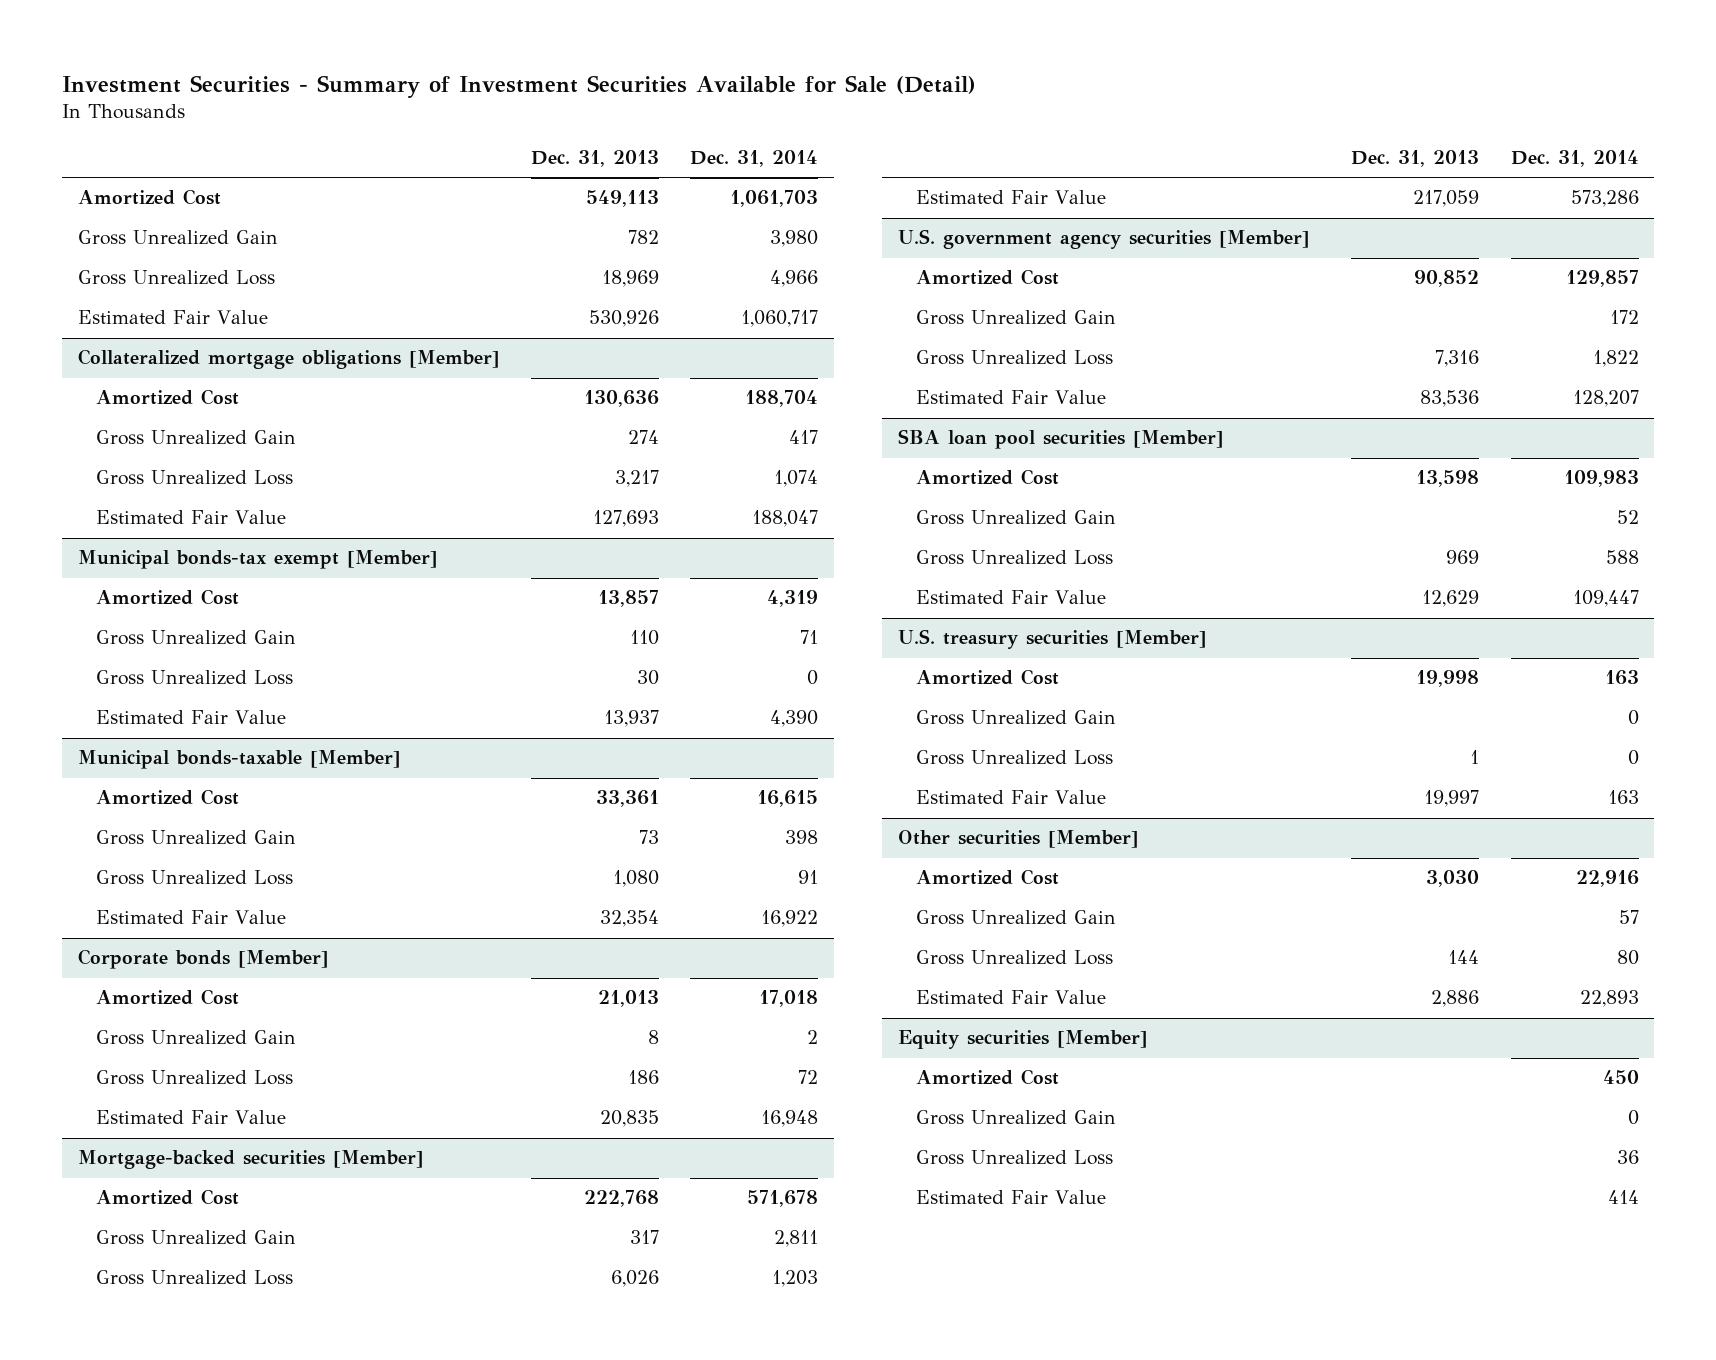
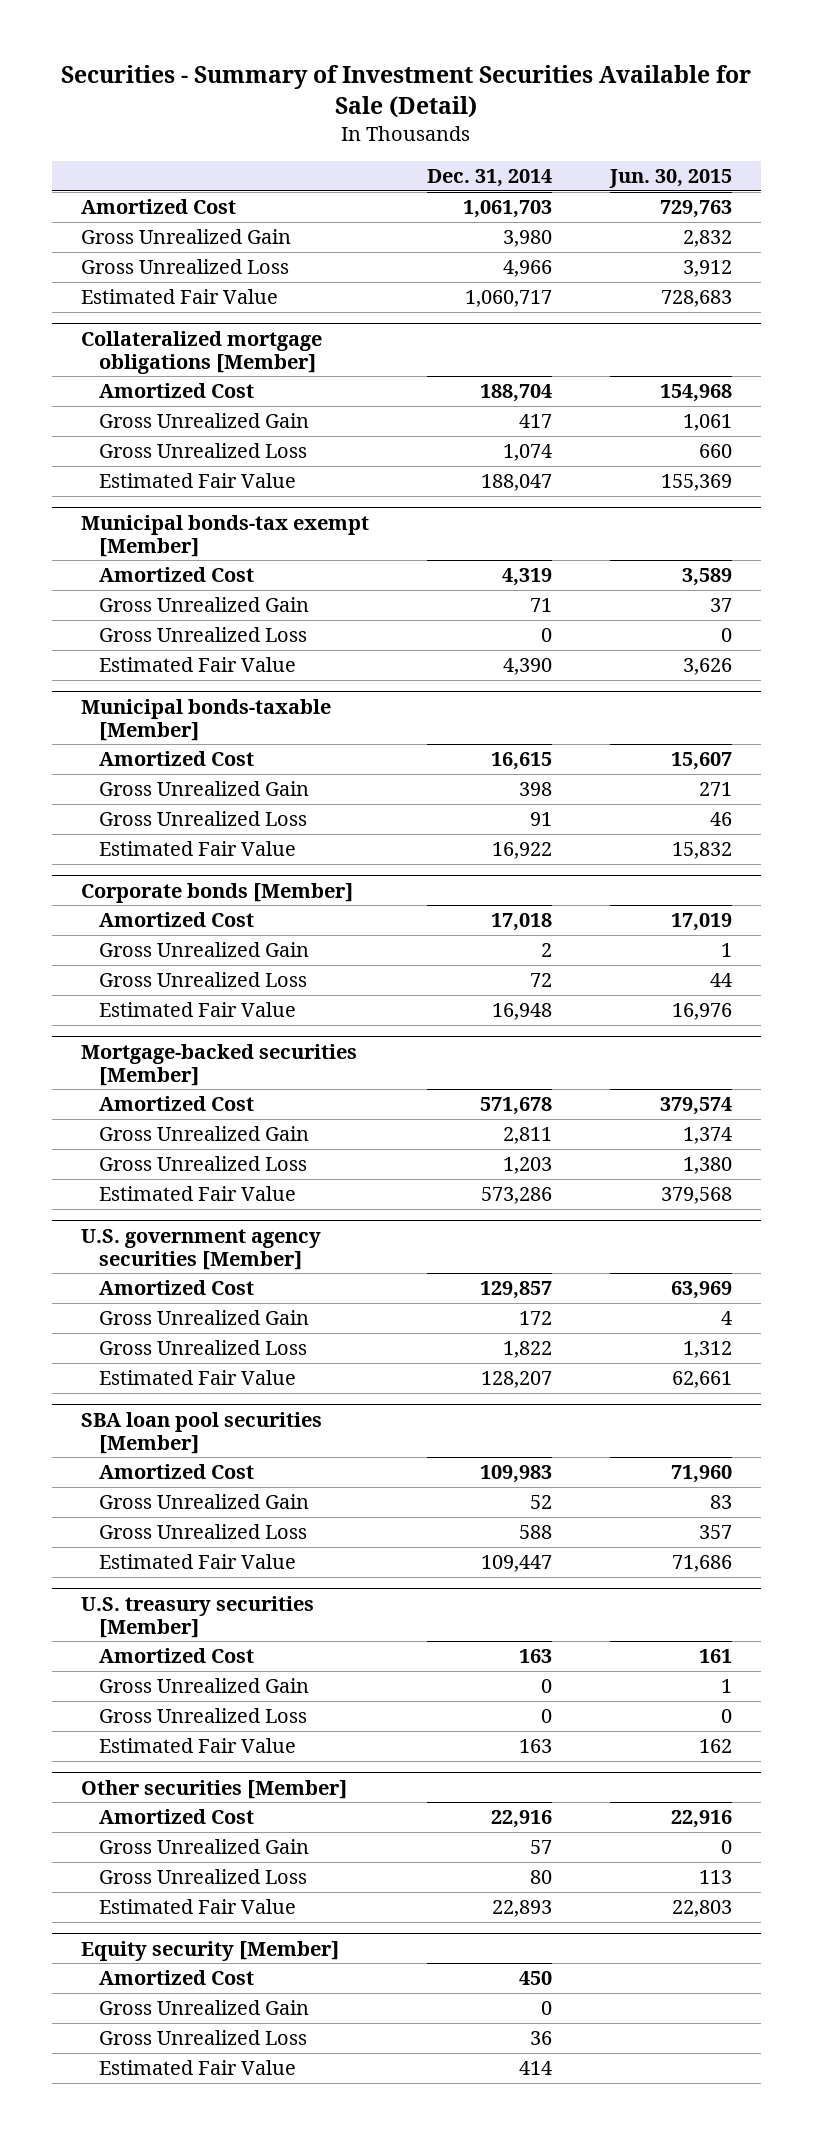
[62,75,977,99] Investment Securities - Summary of Investment Securities Available for Sale (Detail) -> [61,65,752,119] Securities - Summary of Investment Securities Available for Sale (Detail)
[531,150,660,168] Dec. 31, 2013 -> none
none -> [608,169,732,189] Jun. 30, 2015
[898,1030,1149,1050] Equity securities [Member] -> [81,1940,340,1961] Equity security [Member]

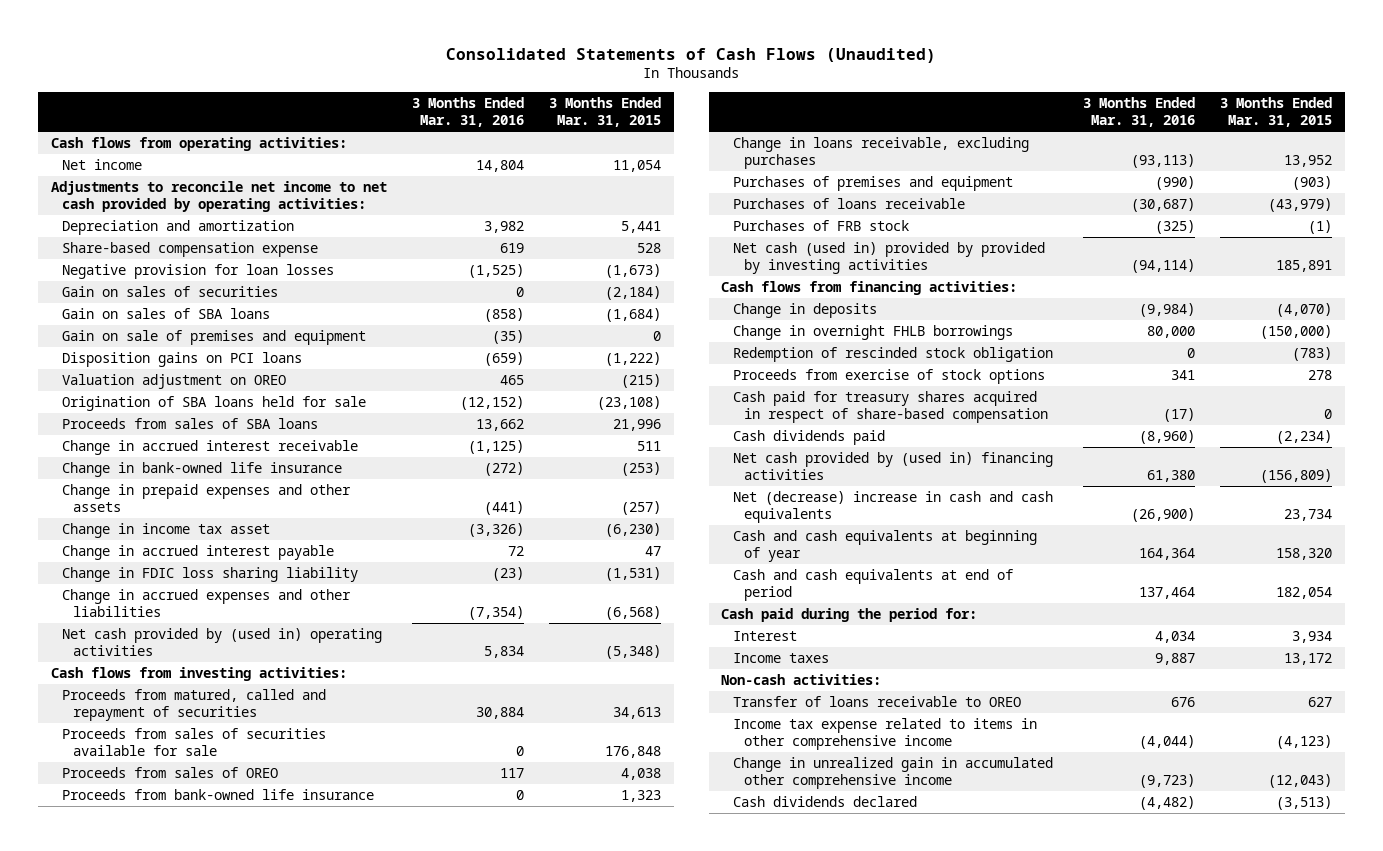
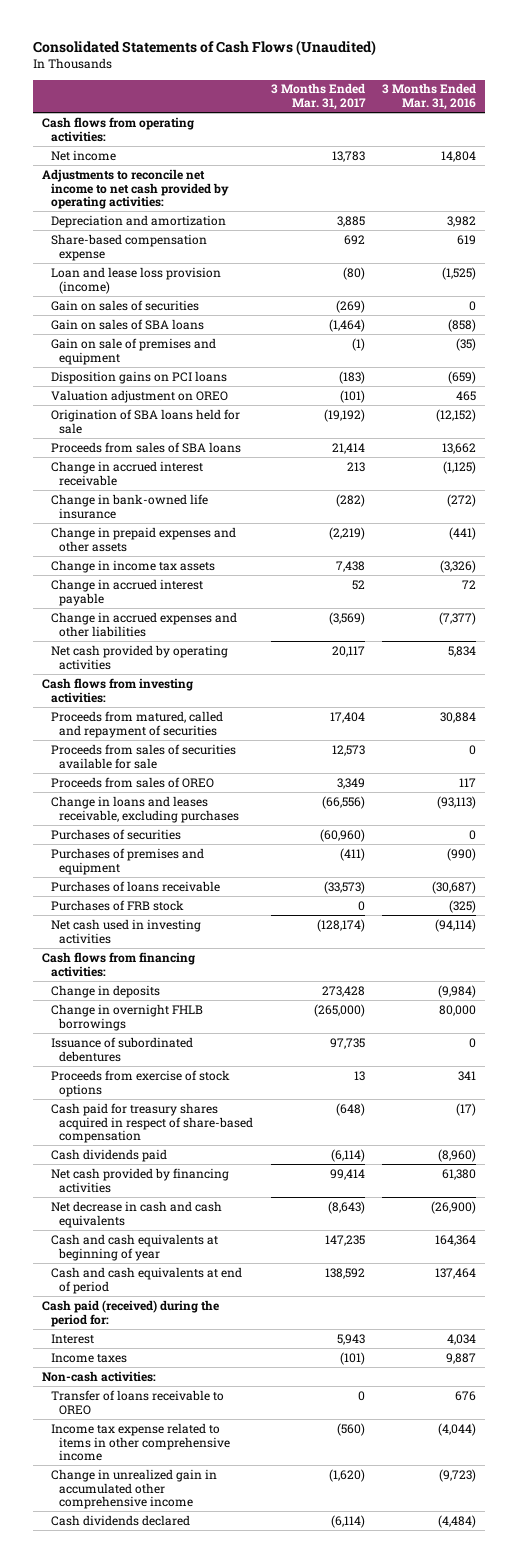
[549,97,662,128] 3 Months Ended Mar. 31, 2015 -> none
none -> [270,83,366,111] 3 Months Ended Mar. 31, 2017
[61,264,334,280] Negative provision for loan losses -> [50,266,221,294] Loan and lease loss provision (income)
[61,523,270,539] Change in income tax asset -> [50,559,215,573] Change in income tax assets
[61,567,358,583] Change in FDIC loss sharing liability -> none
[467,605,524,620] (7,354) -> [438,611,476,625] (7,377)
[61,628,382,656] Net cash provided by (used in) operating activities -> [50,644,228,670] Net cash provided by operating activities
[61,789,374,801] Proceeds from bank-owned life insurance -> none
[732,137,1029,169] Change in loans receivable, excluding purchases -> [50,795,240,823] Change in loans and leases receivable, excluding purchases
none -> [50,828,181,840] Purchases of securities
[732,242,1045,274] Net cash (used in) provided by provided by investing activities -> [50,918,201,944] Net cash used in investing activities
[732,347,1053,363] Redemption of rescinded stock obligation -> none
none -> [50,1036,193,1062] Issuance of subordinated debentures
[732,452,1053,480] Net cash provided by (used in) financing activities -> [50,1167,229,1193] Net cash provided by financing activities
[732,491,1053,523] Net (decrease) increase in cash and cash equivalents -> [50,1200,222,1228] Net decrease in cash and cash equivalents
[721,608,978,623] Cash paid during the period for: -> [41,1299,219,1327] Cash paid (received) during the period for:
[1138,796,1195,811] (4,482) -> [437,1514,476,1528] (4,484)

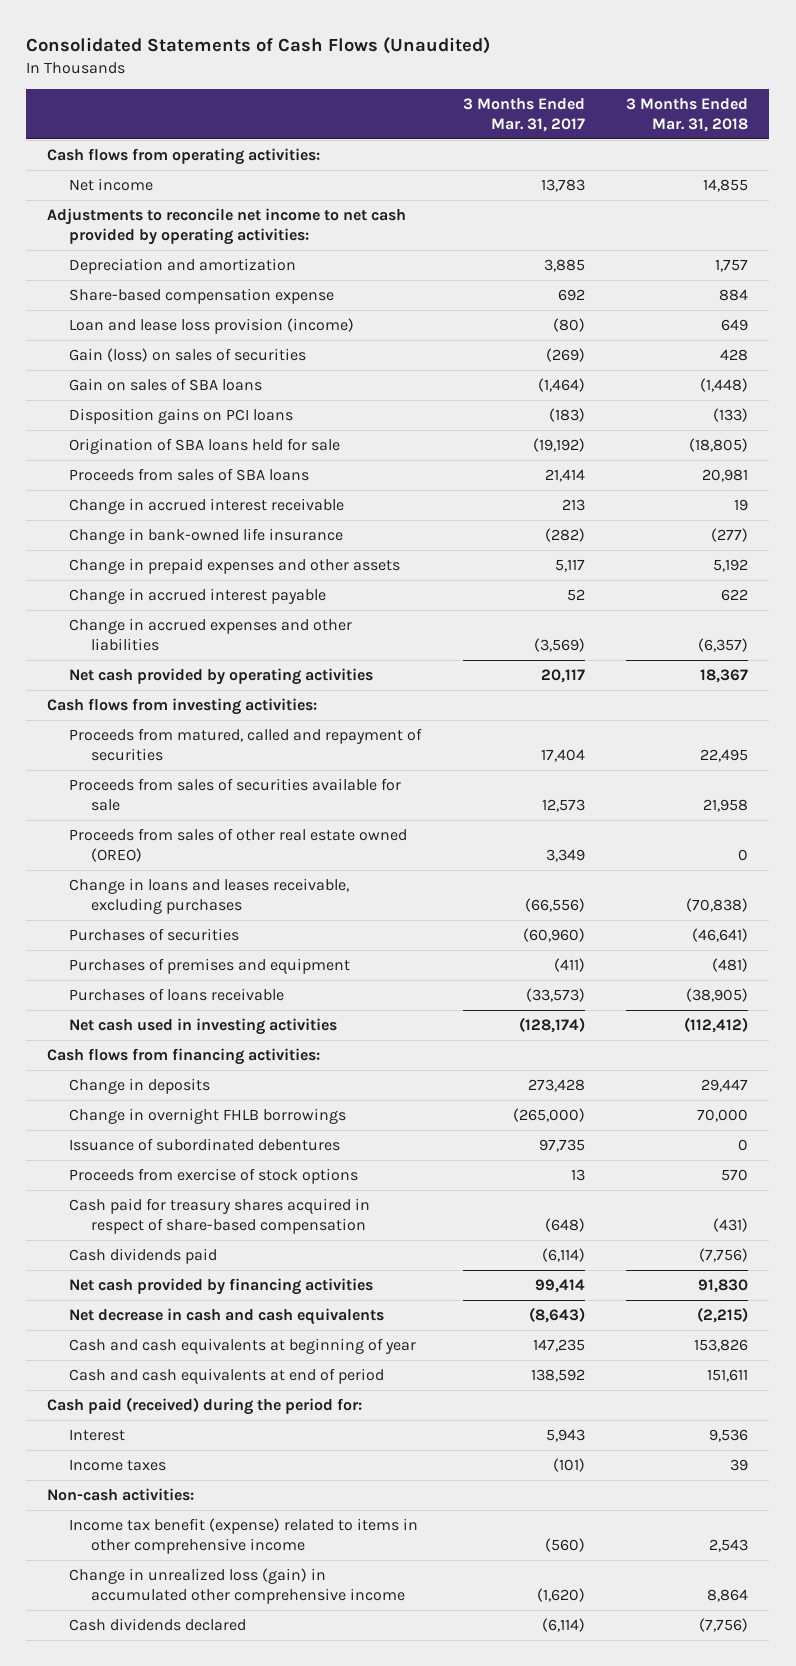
[381,83,476,111] 3 Months Ended Mar. 31, 2016 -> none
none -> [626,97,749,132] 3 Months Ended Mar. 31, 2018
[50,299,199,311] Gain on sales of securities -> [68,348,306,363] Gain (loss) on sales of securities
[50,337,216,365] Gain on sale of premises and equipment -> none
[50,389,228,403] Valuation adjustment on OREO -> none
[50,559,215,573] Change in income tax assets -> none
[328,526,365,540] (2,219) -> [554,559,585,573] 5,117
[50,776,214,788] Proceeds from sales of OREO -> [68,828,407,863] Proceeds from sales of other real estate owned (OREO)
[50,899,184,911] Purchases of FRB stock -> none
[50,1389,224,1415] Transfer of loans receivable to OREO -> none
[50,1422,231,1462] Income tax expense related to items in other comprehensive income -> [68,1518,418,1555] Income tax benefit (expense) related to items in other comprehensive income
[50,1468,217,1510] Change in unrealized gain in accumulated other comprehensive income -> [68,1568,405,1605] Change in unrealized loss (gain) in accumulated other comprehensive income

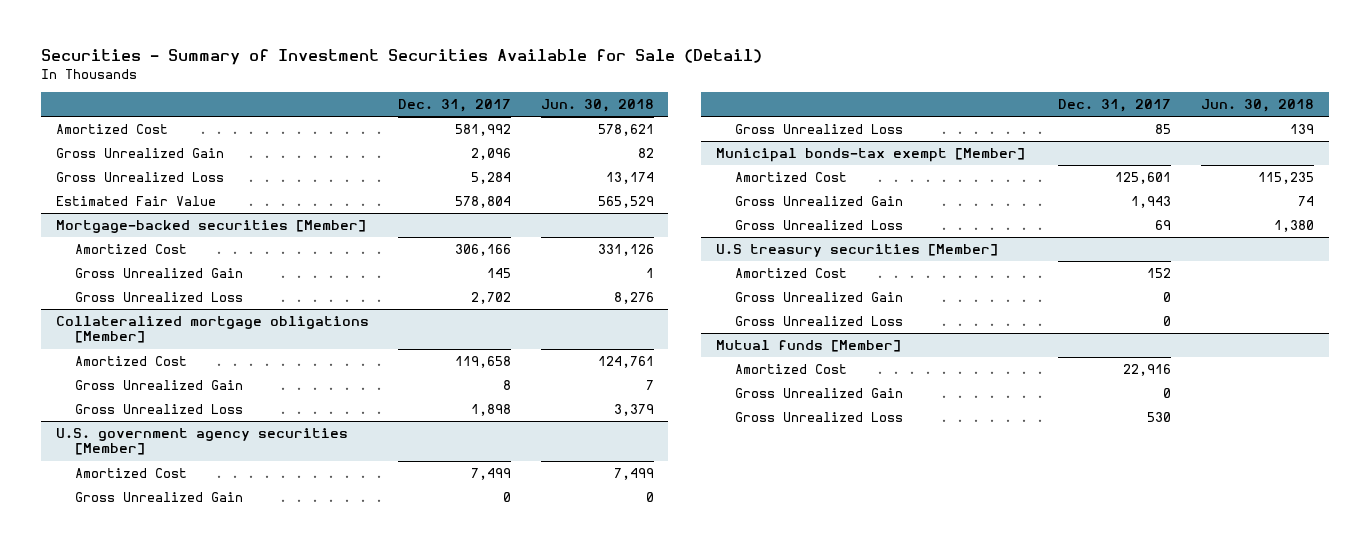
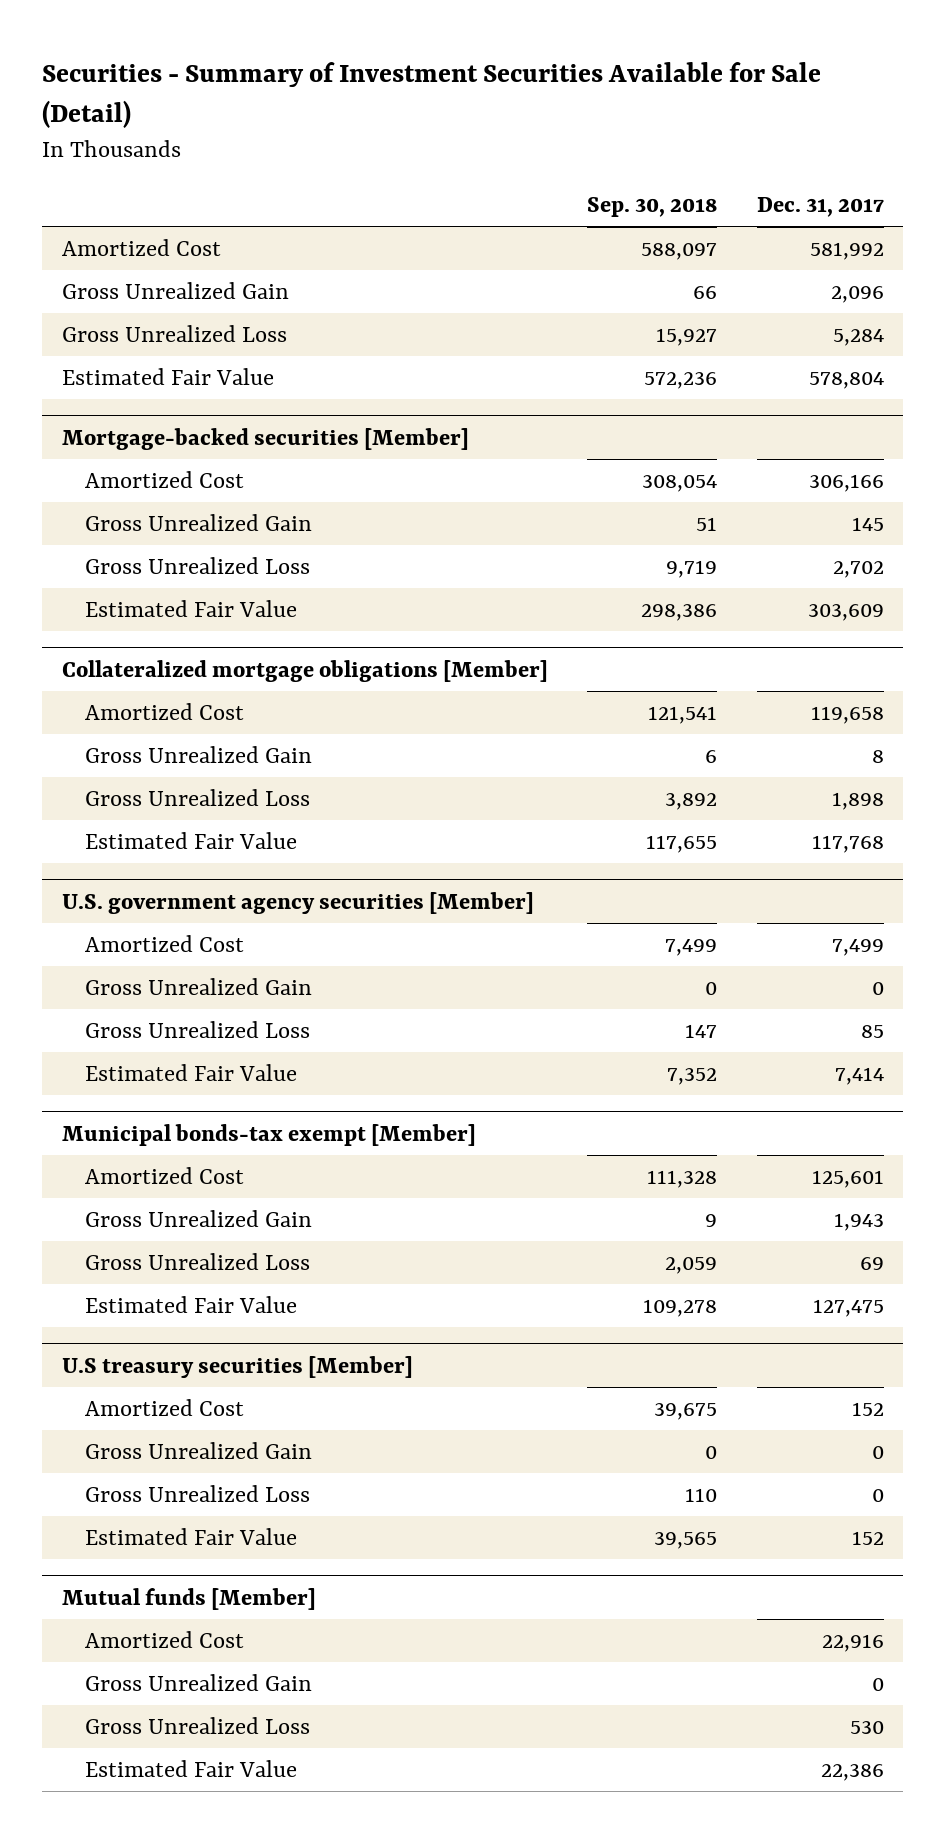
[540,99,654,113] Jun. 30, 2018 -> none
none -> [587,196,718,217] Sep. 30, 2018
none -> [84,600,297,618] Estimated Fair Value
none -> [84,832,297,850] Estimated Fair Value
none -> [84,1064,297,1082] Estimated Fair Value
none -> [84,1296,297,1314] Estimated Fair Value
none -> [84,1528,297,1546] Estimated Fair Value
none -> [84,1760,297,1778] Estimated Fair Value

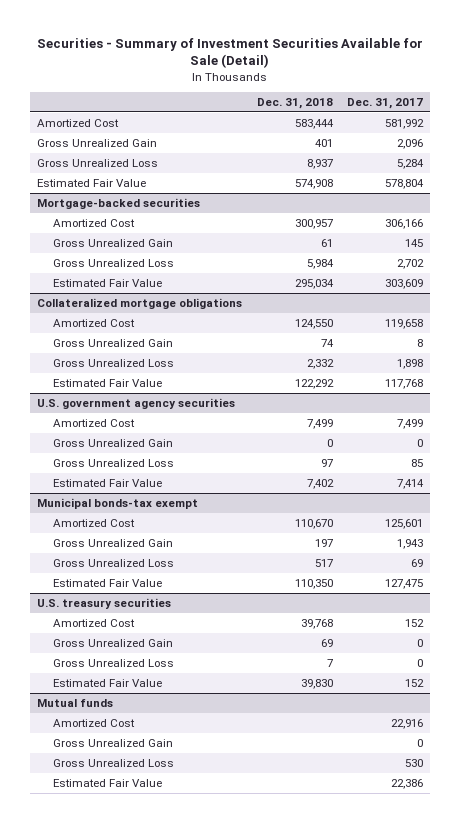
[587,196,718,217] Sep. 30, 2018 -> none
none -> [256,97,333,109] Dec. 31, 2018
[62,427,470,450] Mortgage-backed securities [Member] -> [37,197,201,209] Mortgage-backed securities
[62,659,549,682] Collateralized mortgage obligations [Member] -> [37,297,243,309] Collateralized mortgage obligations
[62,891,535,914] U.S. government agency securities [Member] -> [37,397,236,409] U.S. government agency securities
[62,1123,477,1146] Municipal bonds-tax exempt [Member] -> [37,497,199,509] Municipal bonds-tax exempt
[62,1355,414,1378] U.S treasury securities [Member] -> [37,597,172,609] U.S. treasury securities
[62,1587,317,1610] Mutual funds [Member] -> [37,698,114,707] Mutual funds

